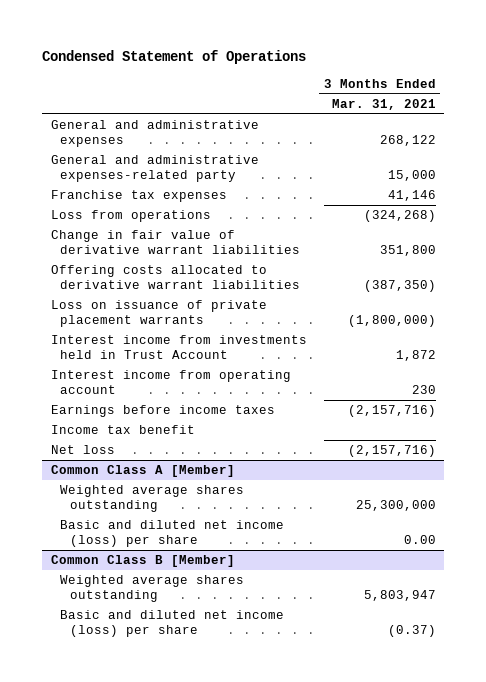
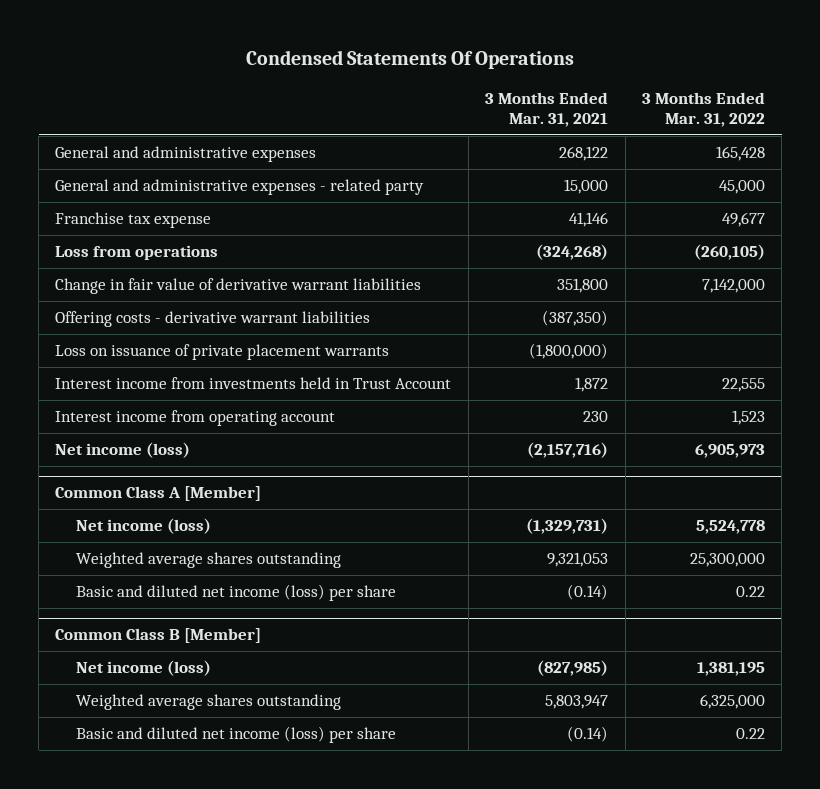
[41,50,306,65] Condensed Statement of Operations -> [246,49,575,69] Condensed Statements Of Operations
none -> [641,91,765,128] 3 Months Ended Mar. 31, 2022
[50,155,259,182] General and administrative expenses-related party -> [55,179,425,196] General and administrative expenses - related party
[50,190,227,203] Franchise tax expenses -> [55,212,212,229] Franchise tax expense
[50,265,301,289] Offering costs allocated to derivative warrant liabilities -> [55,311,371,328] Offering costs - derivative warrant liabilities
[50,405,275,418] Earnings before income taxes -> none
[50,425,195,435] Income tax benefit -> none
[50,445,115,455] Net loss -> [55,442,191,459] Net income (loss)
none -> [76,518,212,535] Net income (loss)
[355,499,436,511] 25,300,000 -> [547,552,609,568] 9,321,053
[403,534,436,544] 0.00 -> [567,584,609,601] (0.14)
none -> [76,660,212,677] Net income (loss)
[387,624,436,637] (0.37) -> [567,726,609,743] (0.14)

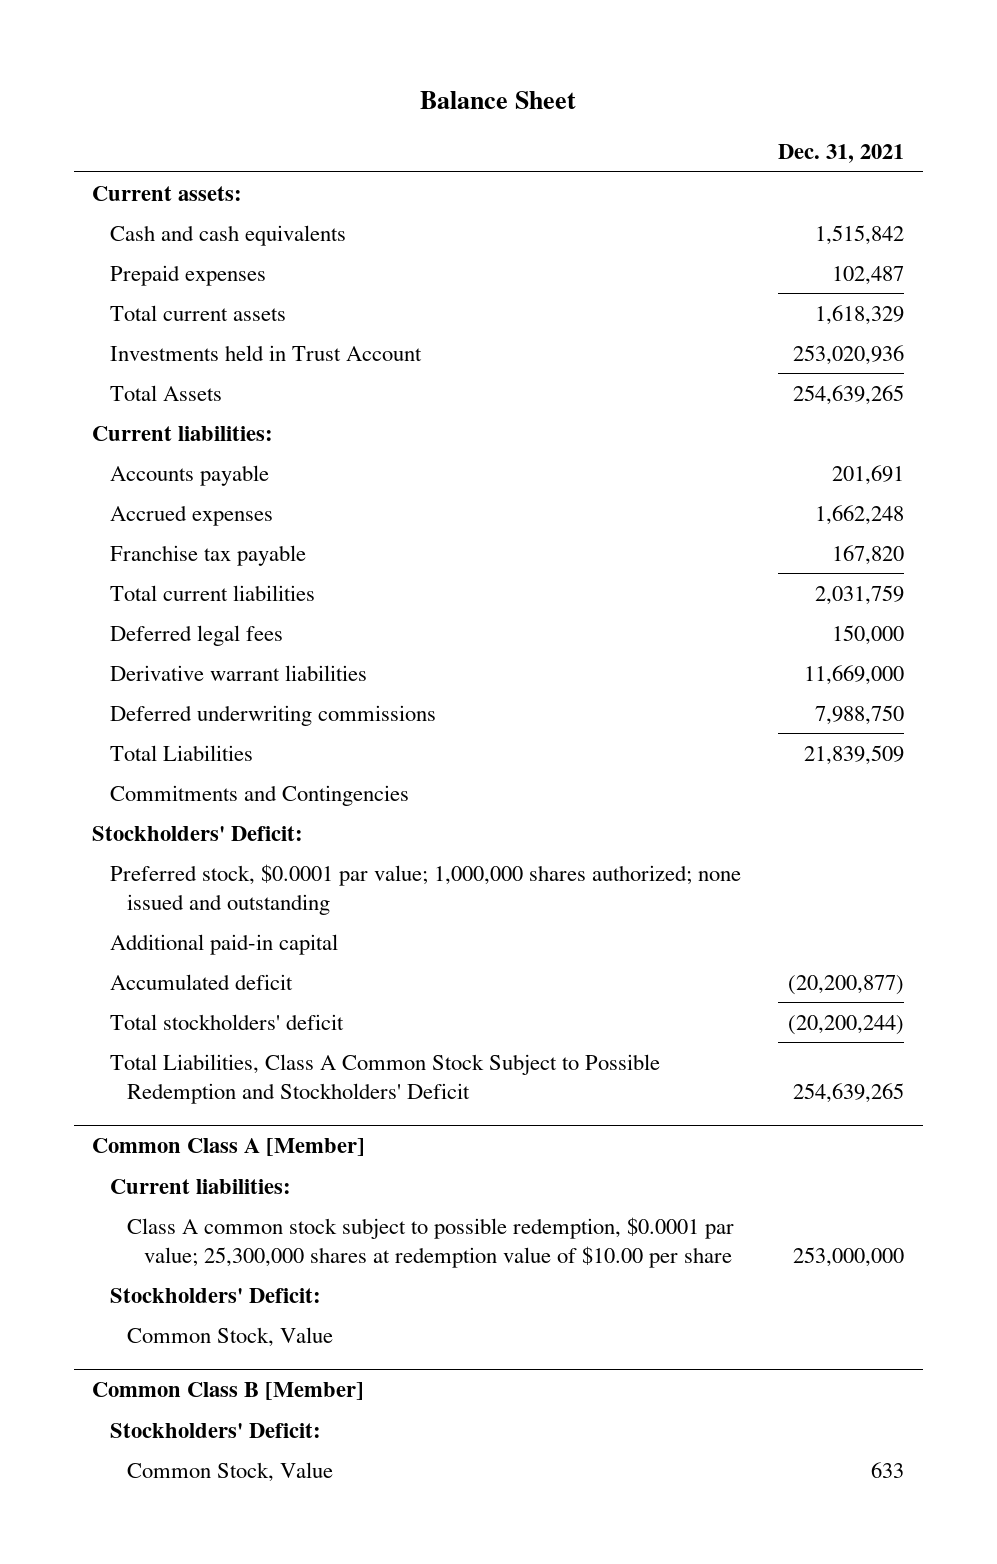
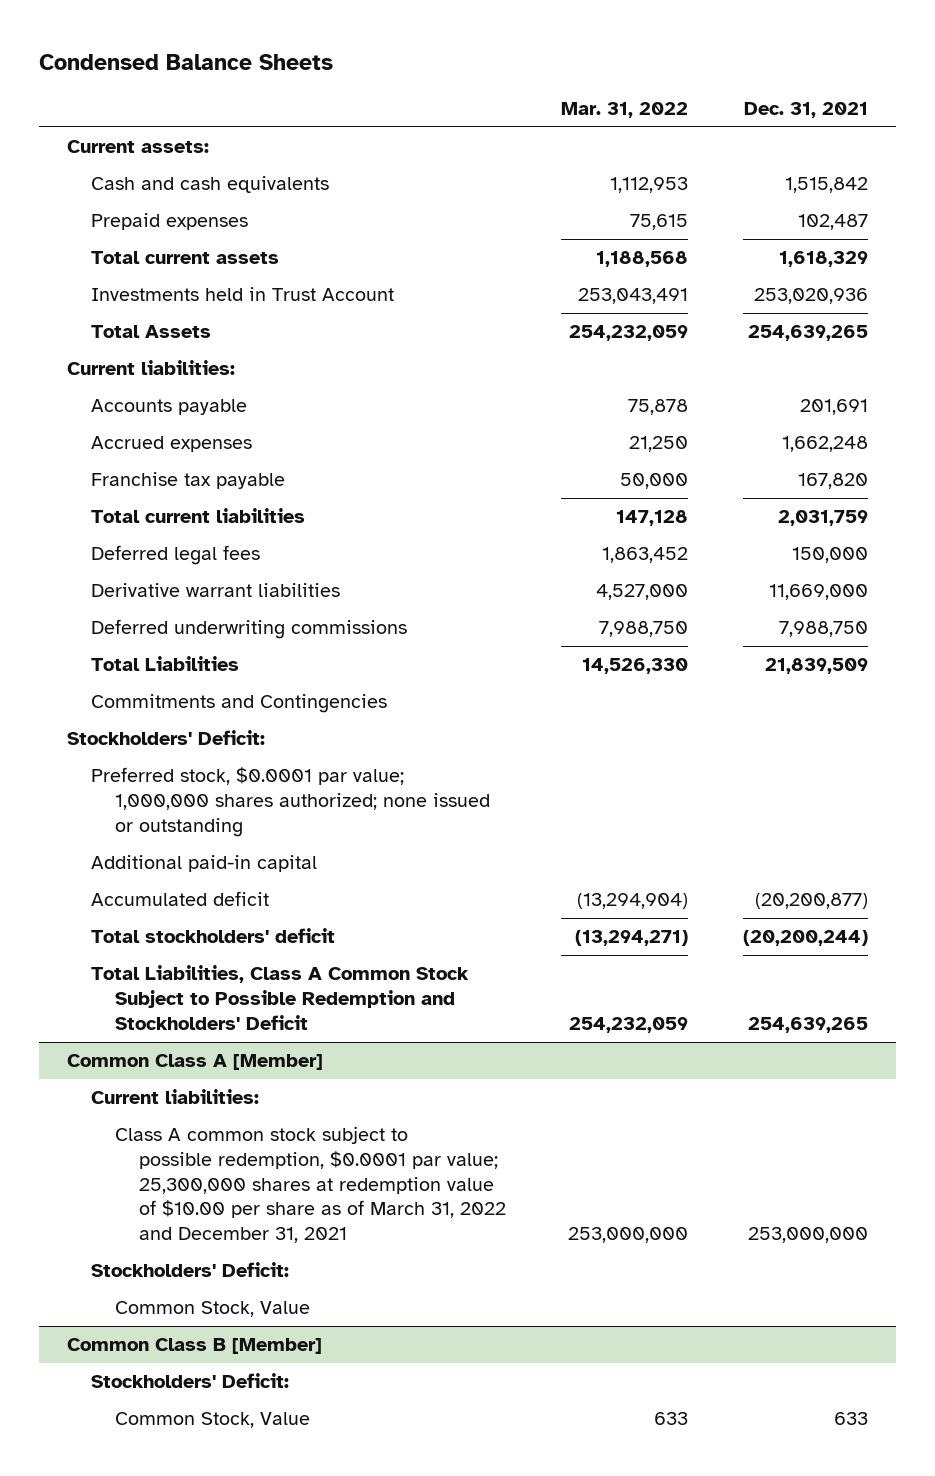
[420,90,577,109] Balance Sheet -> [39,53,334,70] Condensed Balance Sheets
none -> [561,101,689,118] Mar. 31, 2022
[109,863,741,915] Preferred stock, $0.0001 par value; 1,000,000 shares authorized; none issued and outstanding -> [90,767,490,837] Preferred stock, $0.0001 par value; 1,000,000 shares authorized; none issued or outstanding
[127,1216,735,1268] Class A common stock subject to possible redemption, $0.0001 par value; 25,300,000 shares at redemption value of $10.00 per share -> [114,1126,506,1244] Class A common stock subject to possible redemption, $0.0001 par value; 25,300,000 shares at redemption value of $10.00 per share as of March 31, 2022 and December 31, 2021

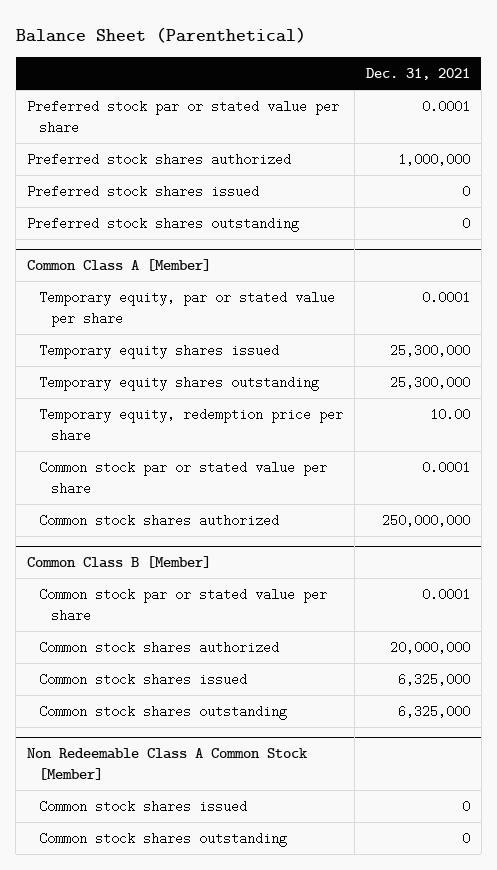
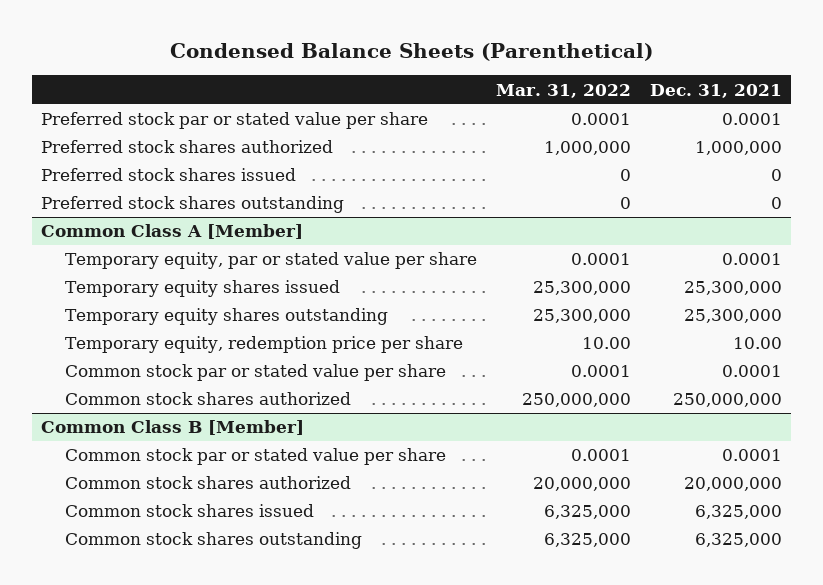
[15,26,306,43] Balance Sheet (Parenthetical) -> [169,43,653,62] Condensed Balance Sheets (Parenthetical)
none -> [495,83,631,98] Mar. 31, 2022
[26,748,308,781] Non Redeemable Class A Common Stock [Member] -> none
[39,800,248,814] Common stock shares issued -> none
[39,832,288,848] Common stock shares outstanding -> none

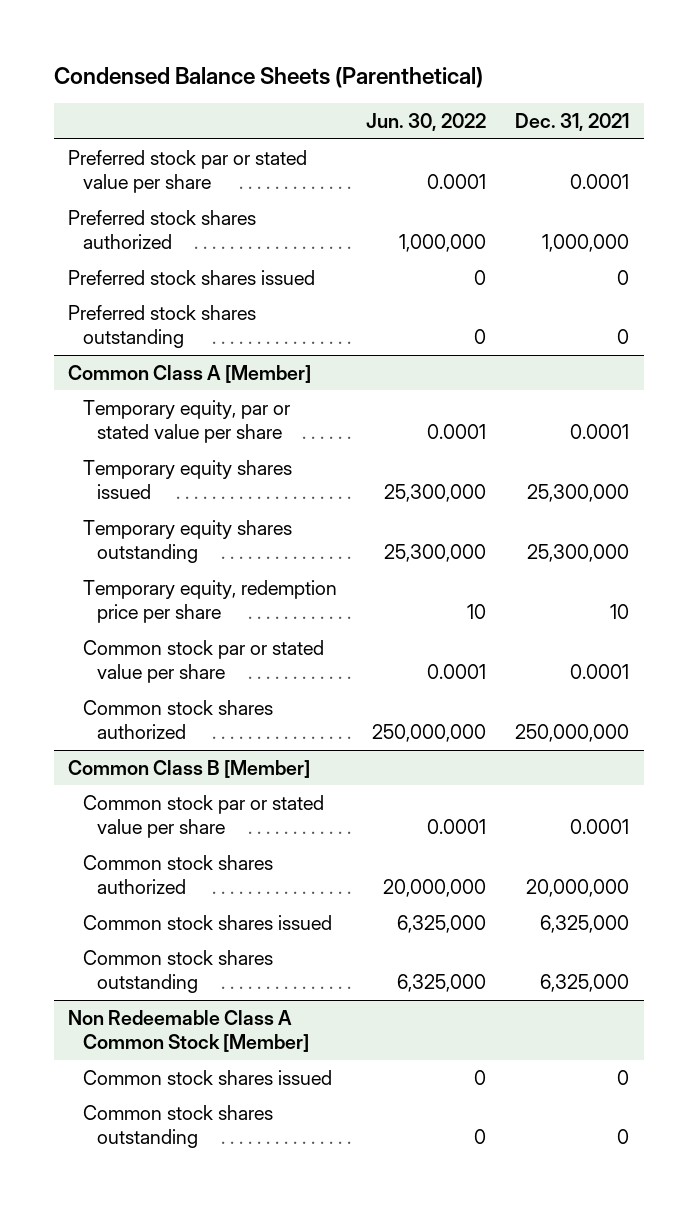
[495,83,631,98] Mar. 31, 2022 -> none
none -> [366,113,487,132] Jun. 30, 2022
[732,337,782,350] 10.00 -> [610,604,630,620] 10
none -> [68,1009,309,1053] Non Redeemable Class A Common Stock [Member]
none -> [82,1069,332,1085] Common stock shares issued
none -> [82,1104,273,1149] Common stock shares outstanding

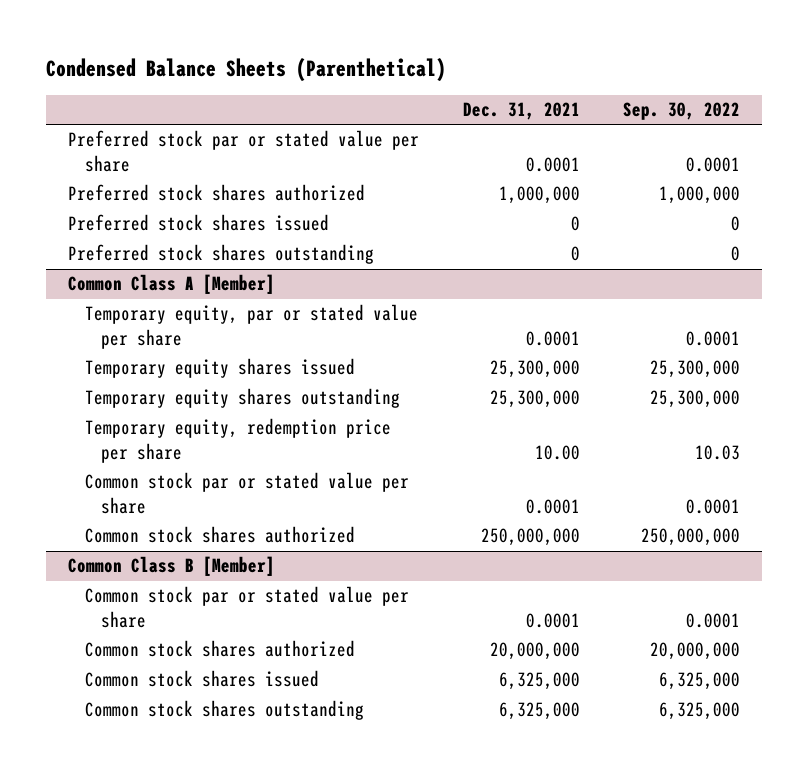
[366,113,487,132] Jun. 30, 2022 -> none
none -> [623,102,741,121] Sep. 30, 2022
[610,604,630,620] 10 -> [534,444,580,460] 10.00
[68,1009,309,1053] Non Redeemable Class A Common Stock [Member] -> none
[82,1069,332,1085] Common stock shares issued -> none
[82,1104,273,1149] Common stock shares outstanding -> none

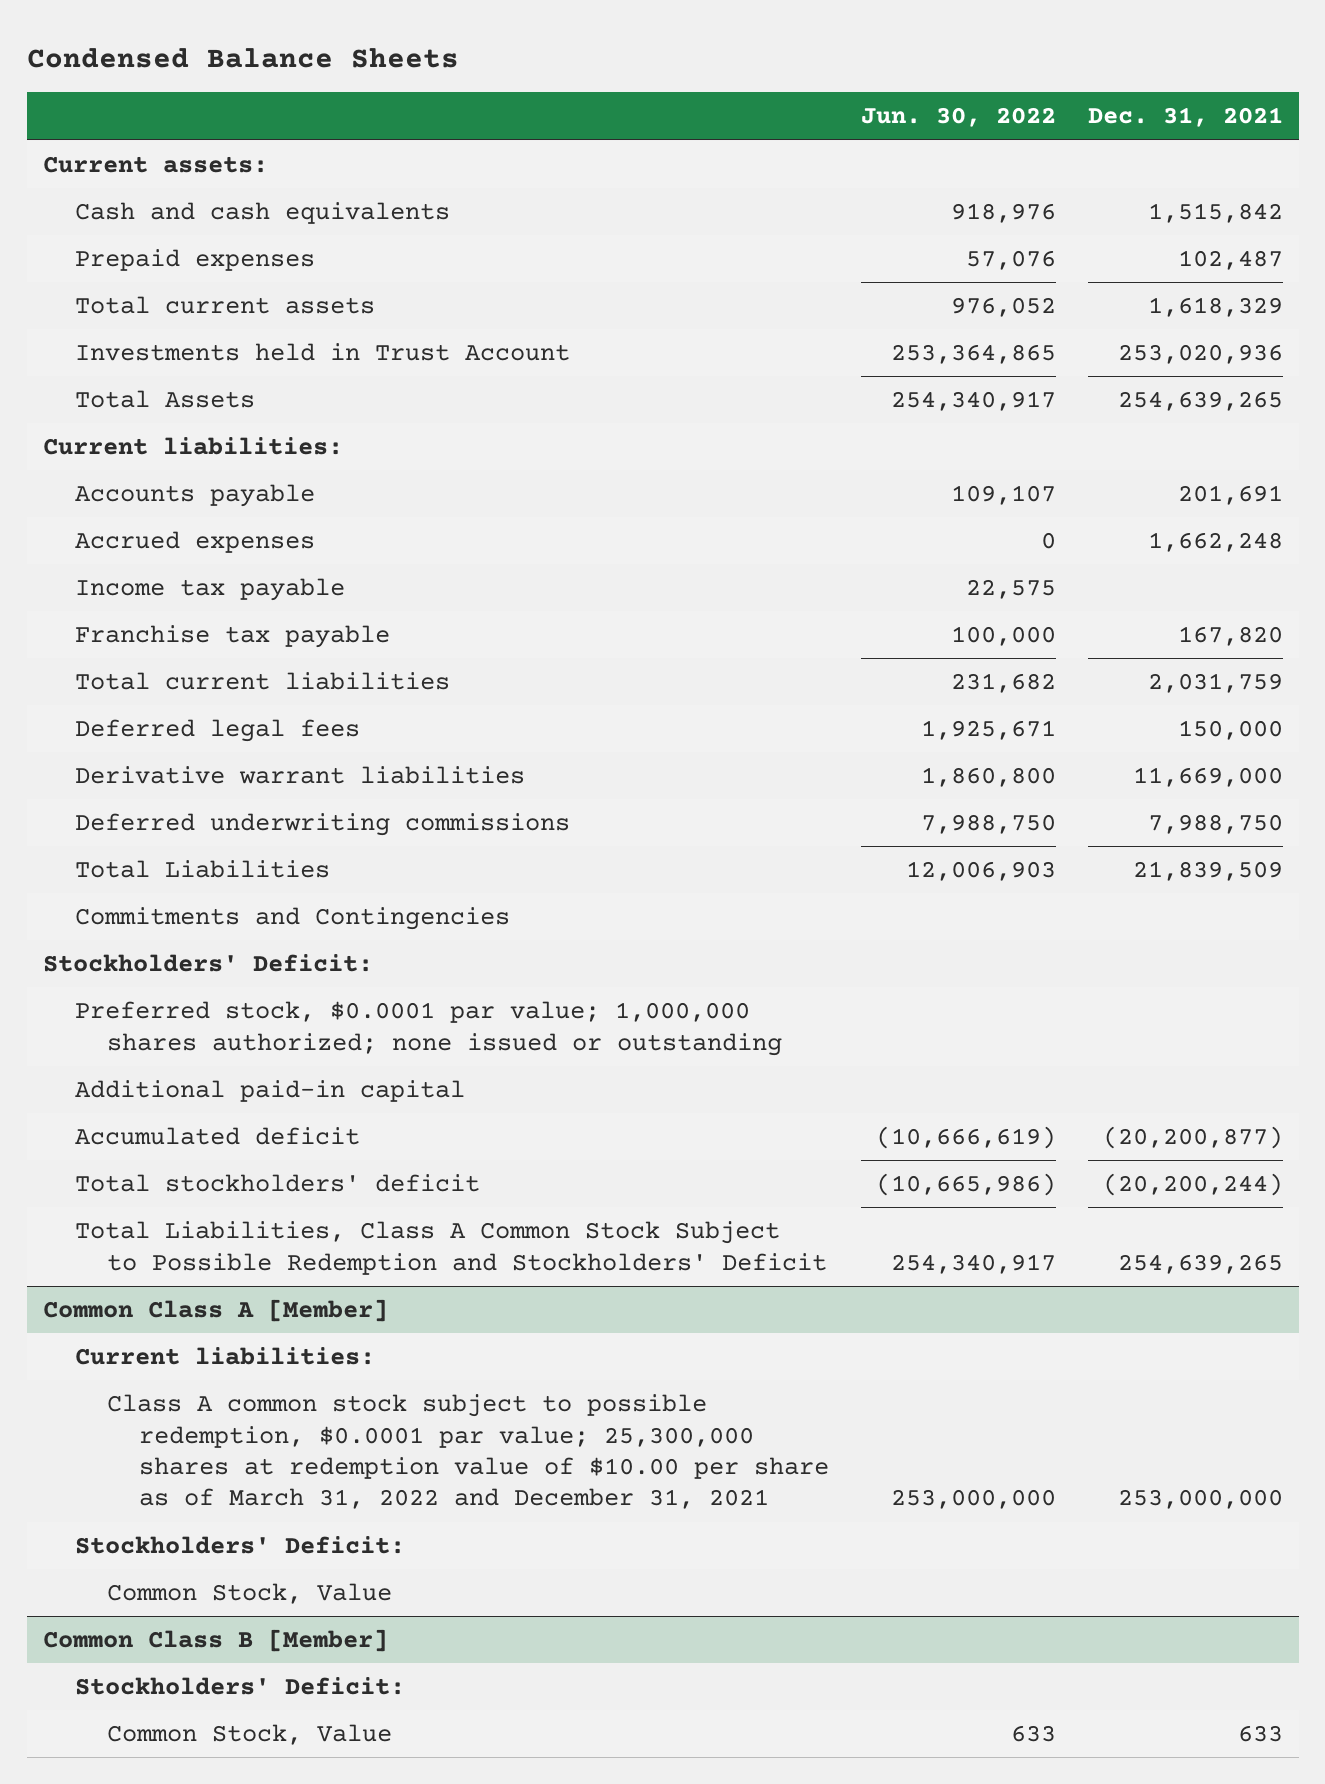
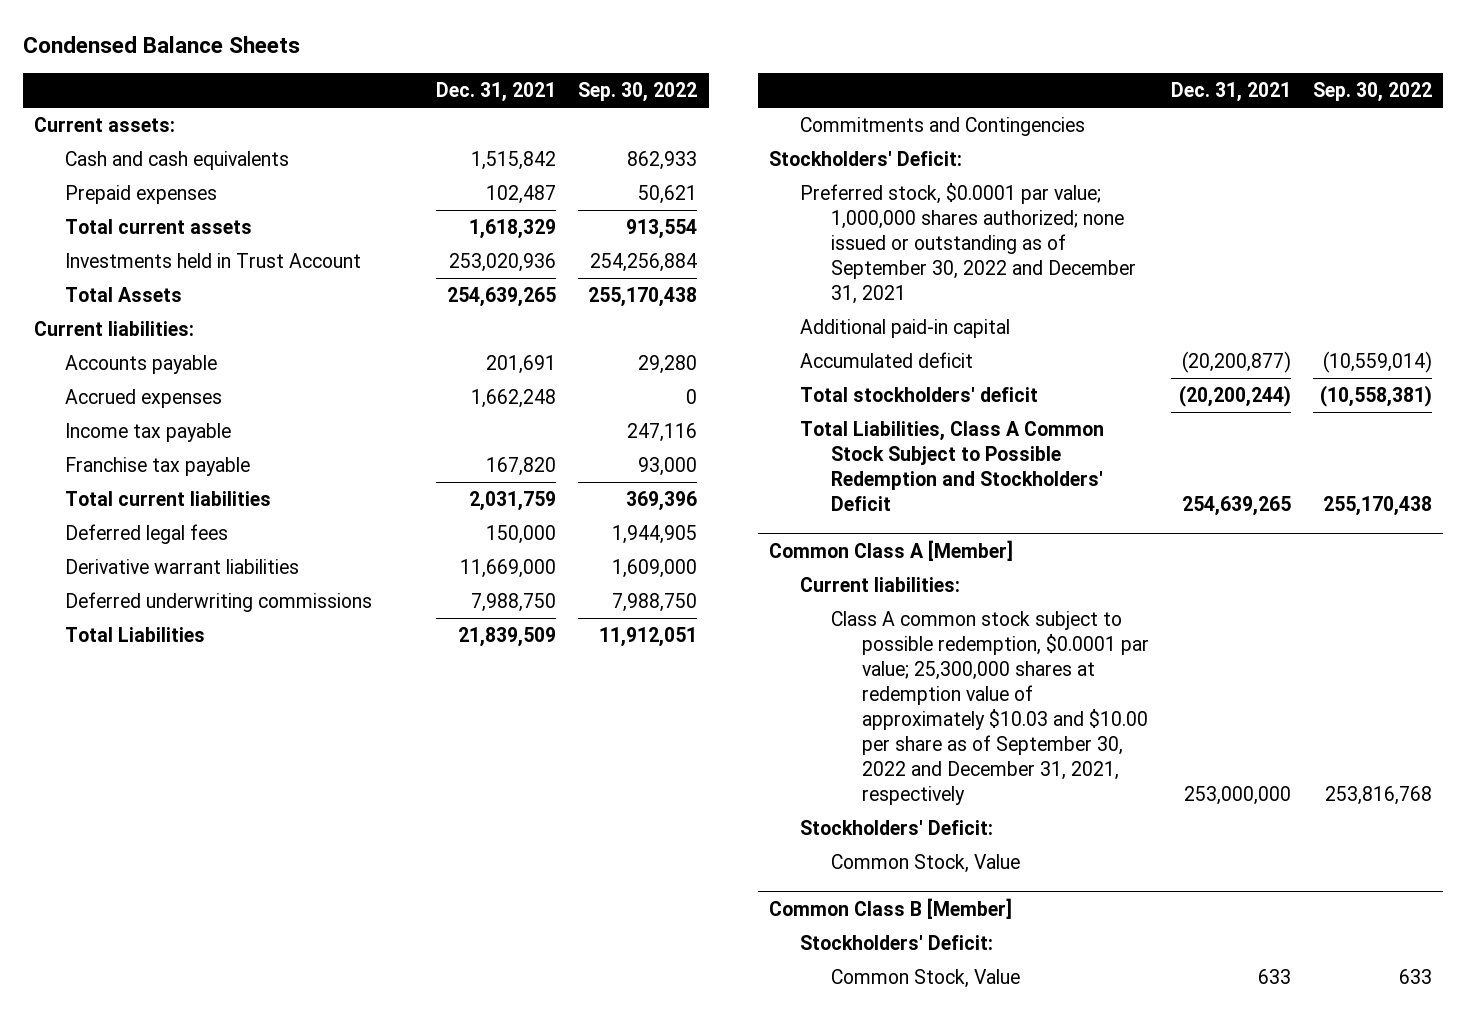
[860,107,1056,128] Jun. 30, 2022 -> none
none -> [578,81,698,102] Sep. 30, 2022
[74,1001,782,1056] Preferred stock, $0.0001 par value; 1,000,000 shares authorized; none issued or outstanding -> [799,183,1136,305] Preferred stock, $0.0001 par value; 1,000,000 shares authorized; none issued or outstanding as of September 30, 2022 and December 31, 2021
[106,1394,830,1510] Class A common stock subject to possible redemption, $0.0001 par value; 25,300,000 shares at redemption value of $10.00 per share as of March 31, 2022 and December 31, 2021 -> [830,611,1149,805] Class A common stock subject to possible redemption, $0.0001 par value; 25,300,000 shares at redemption value of approximately $10.03 and $10.00 per share as of September 30, 2022 and December 31, 2021, respectively

